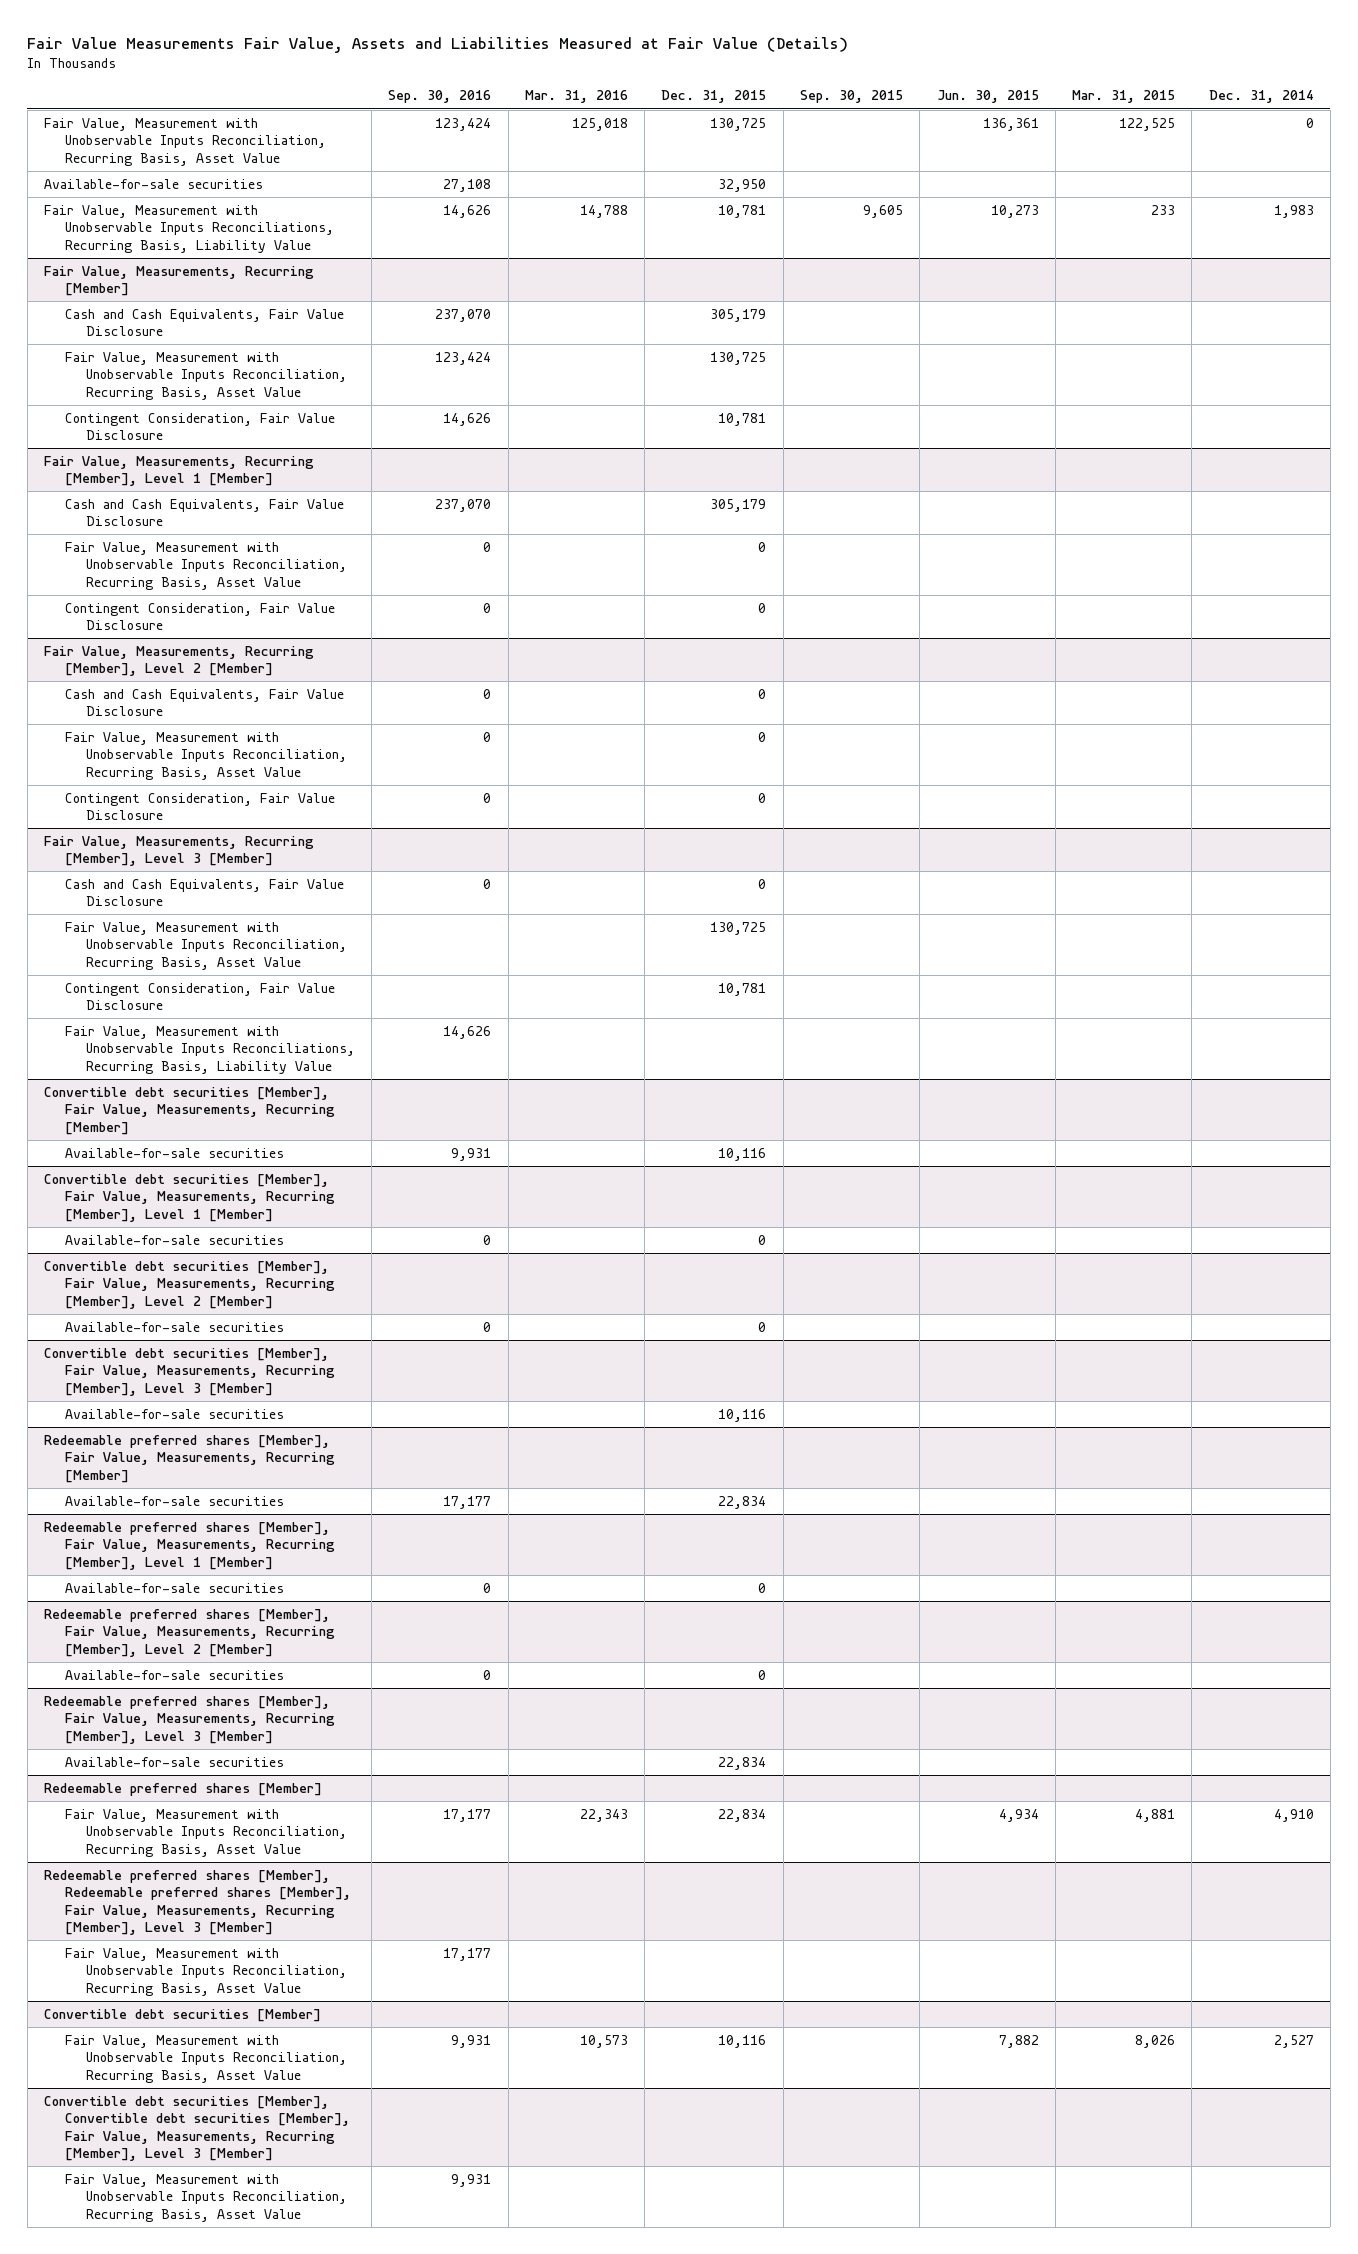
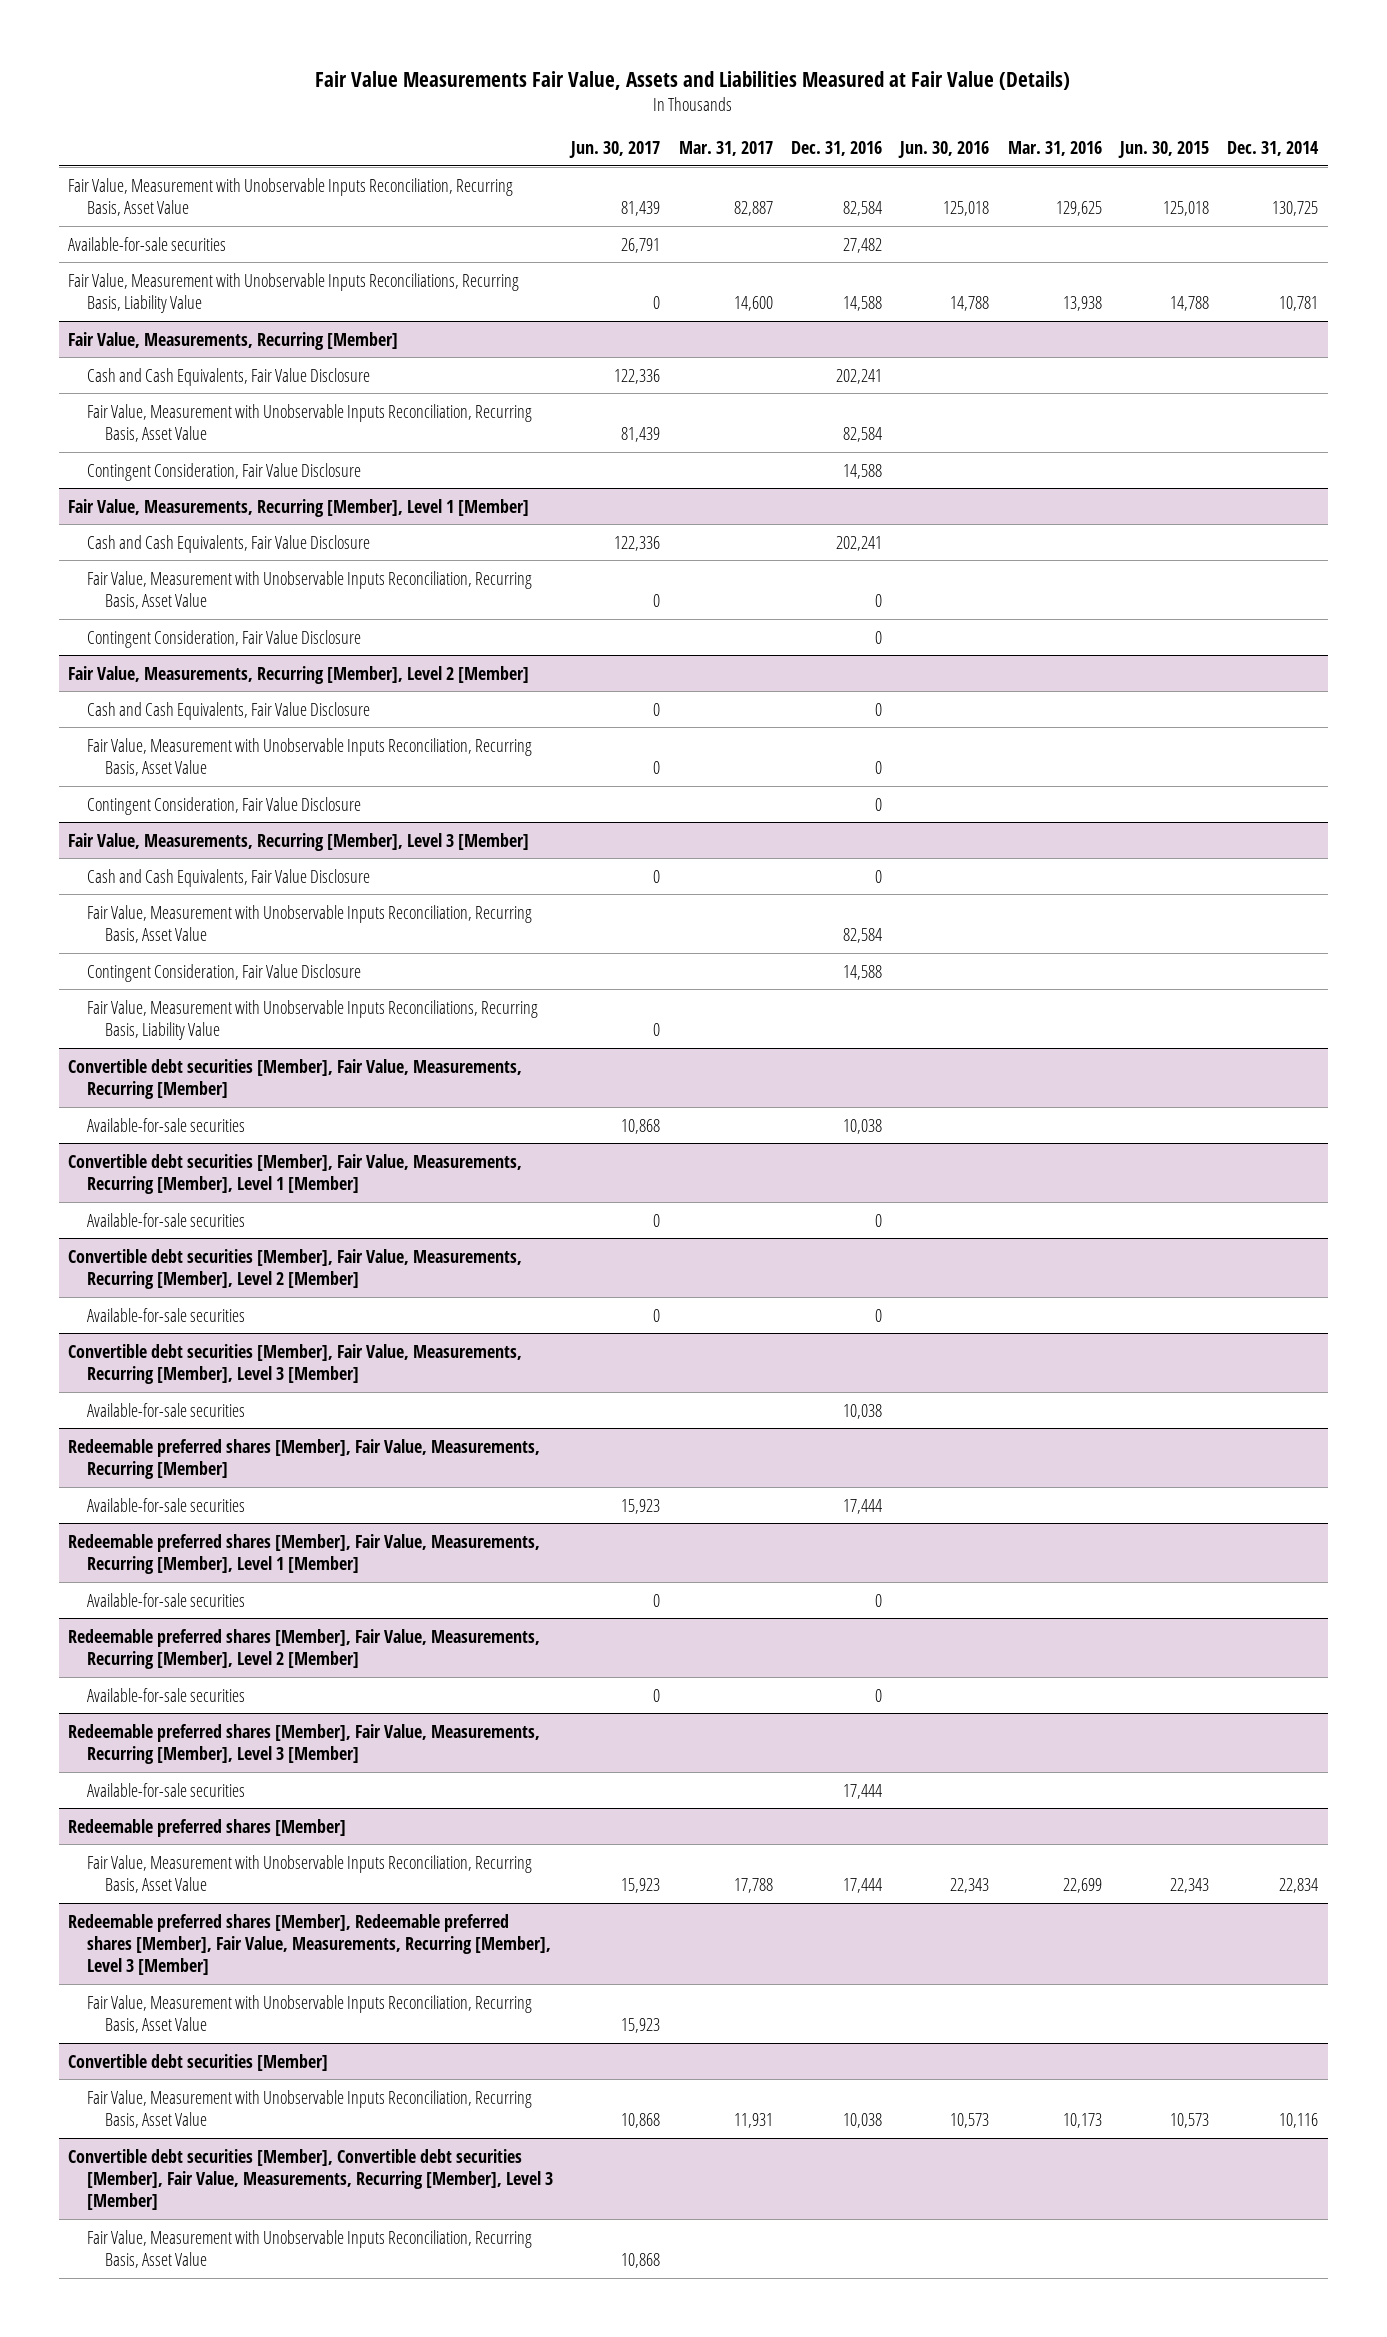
[388,90,492,104] Sep. 30, 2016 -> none
[661,90,767,104] Dec. 31, 2015 -> none
[799,90,903,104] Sep. 30, 2015 -> none
[1072,90,1176,104] Mar. 31, 2015 -> none
none -> [569,140,661,158] Jun. 30, 2017
none -> [678,140,773,156] Mar. 31, 2017
none -> [790,140,882,156] Dec. 31, 2016
none -> [898,140,990,158] Jun. 30, 2016
[571,117,628,131] 125,018 -> [1055,200,1102,216] 129,625
[982,117,1039,131] 136,361 -> [1163,200,1210,216] 125,018
[1305,117,1314,128] 0 -> [1272,200,1319,216] 130,725
[579,204,628,218] 14,788 -> [1062,295,1102,311] 13,938
[990,204,1039,218] 10,273 -> [1170,295,1210,311] 14,788
[1273,204,1314,218] 1,983 -> [1279,295,1319,311] 10,781
[579,1808,628,1822] 22,343 -> [1062,1877,1102,1893] 22,699
[998,1808,1039,1822] 4,934 -> [1170,1877,1210,1893] 22,343
[1273,1808,1314,1822] 4,910 -> [1279,1877,1319,1893] 22,834
[579,2034,628,2048] 10,573 -> [1062,2112,1102,2128] 10,173
[998,2034,1039,2048] 7,882 -> [1170,2112,1210,2128] 10,573
[1273,2034,1314,2048] 2,527 -> [1279,2112,1319,2128] 10,116

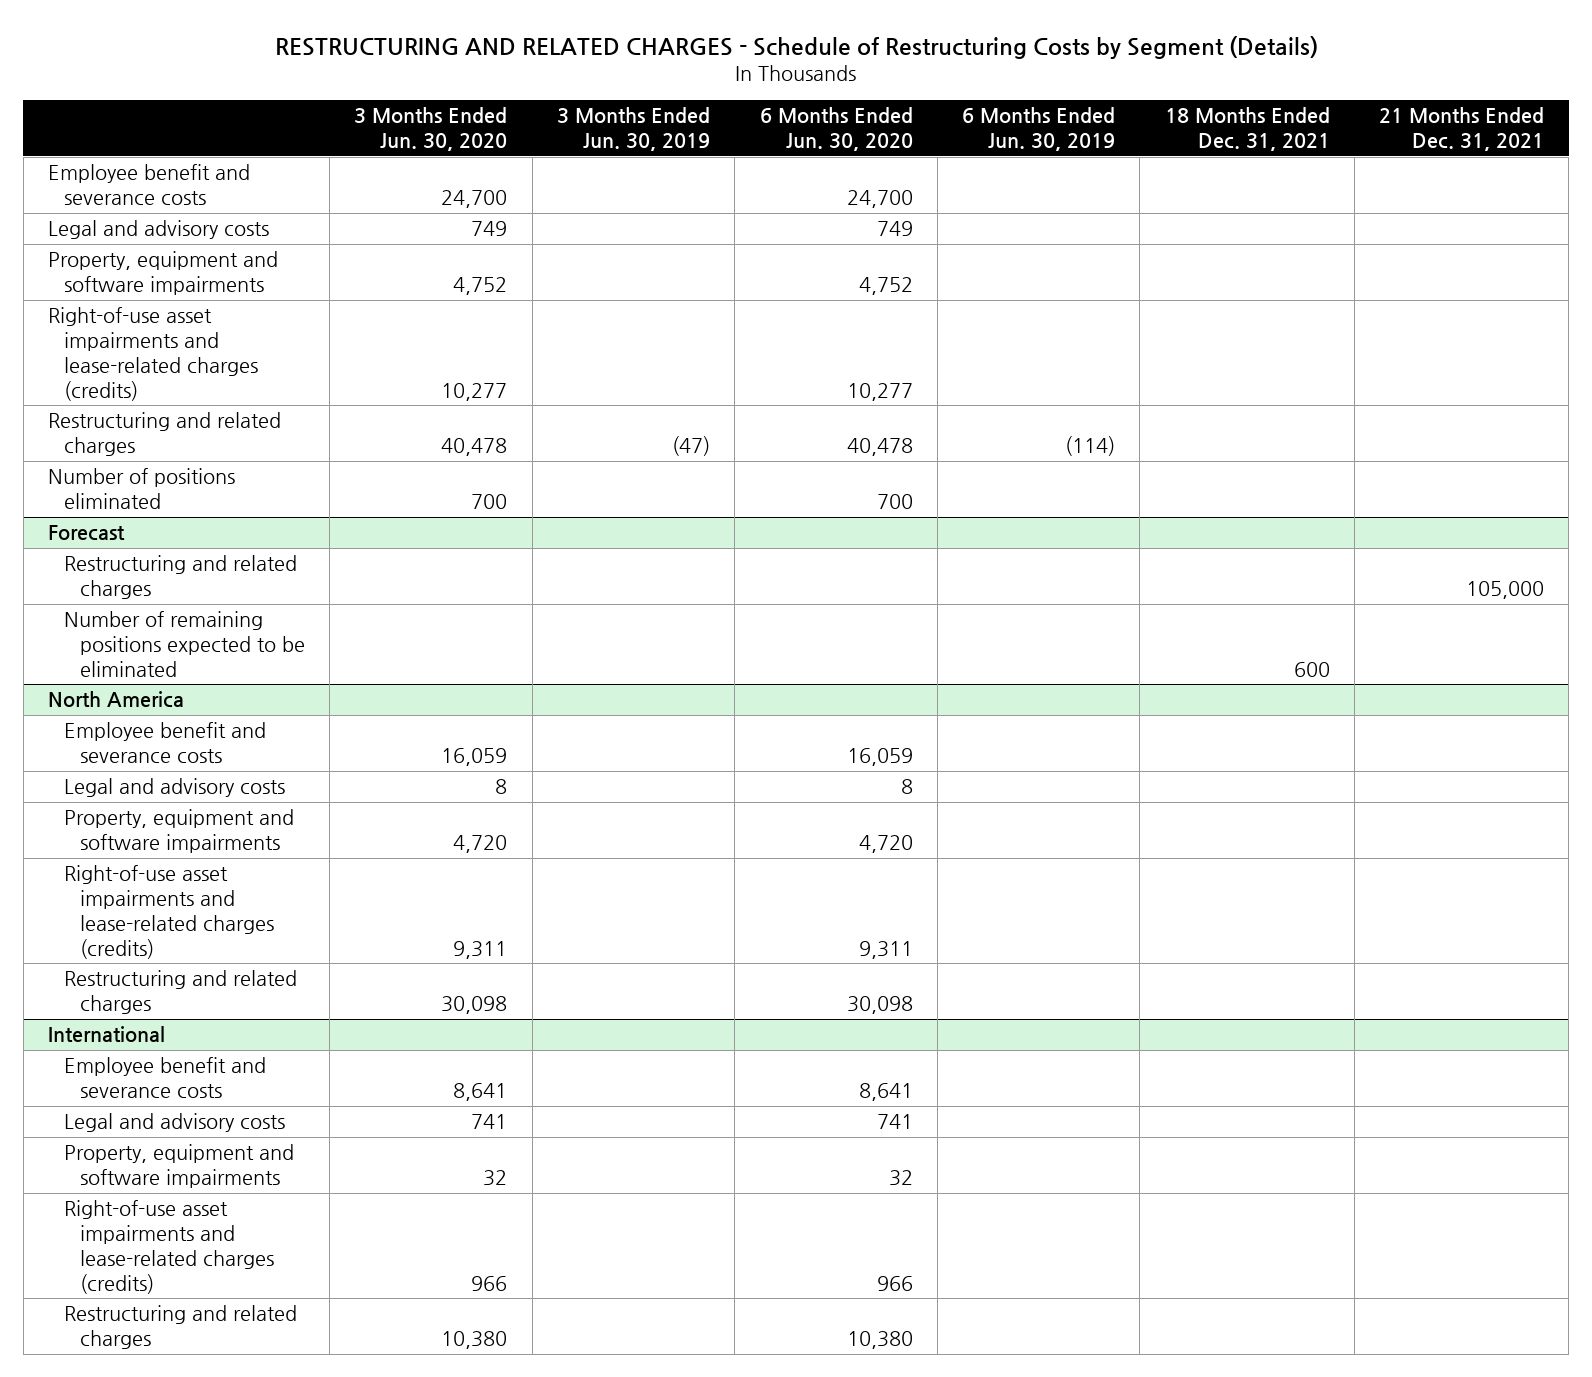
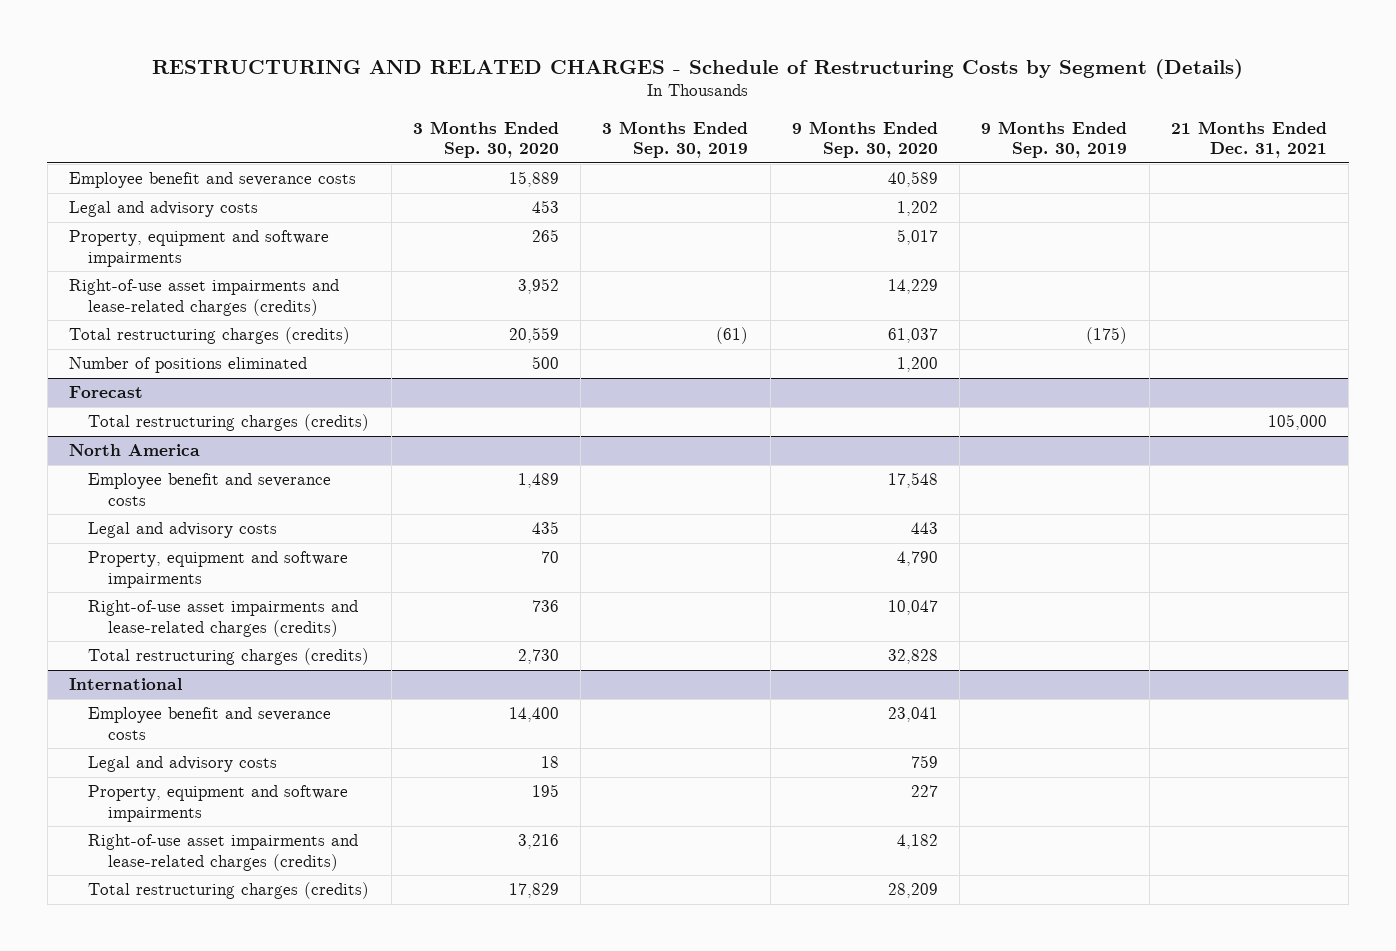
[354,107,508,152] 3 Months Ended Jun. 30, 2020 -> none
[557,107,711,152] 3 Months Ended Jun. 30, 2019 -> none
[759,107,913,152] 6 Months Ended Jun. 30, 2020 -> none
[962,107,1116,152] 6 Months Ended Jun. 30, 2019 -> none
[1164,107,1330,152] 18 Months Ended Dec. 31, 2021 -> none
none -> [412,120,559,158] 3 Months Ended Sep. 30, 2020
none -> [602,120,749,158] 3 Months Ended Sep. 30, 2019
none -> [791,120,938,158] 9 Months Ended Sep. 30, 2020
none -> [981,120,1128,158] 9 Months Ended Sep. 30, 2019
[47,412,281,457] Restructuring and related charges -> [69,327,351,345] Total restructuring charges (credits)
[63,611,305,678] Number of remaining positions expected to be eliminated -> none
[63,555,297,600] Restructuring and related charges -> [88,414,370,432] Total restructuring charges (credits)
[63,970,297,1015] Restructuring and related charges -> [88,648,370,666] Total restructuring charges (credits)
[63,1305,297,1350] Restructuring and related charges -> [88,882,370,900] Total restructuring charges (credits)

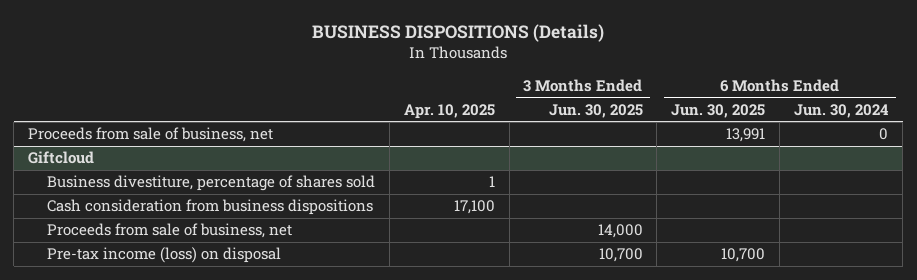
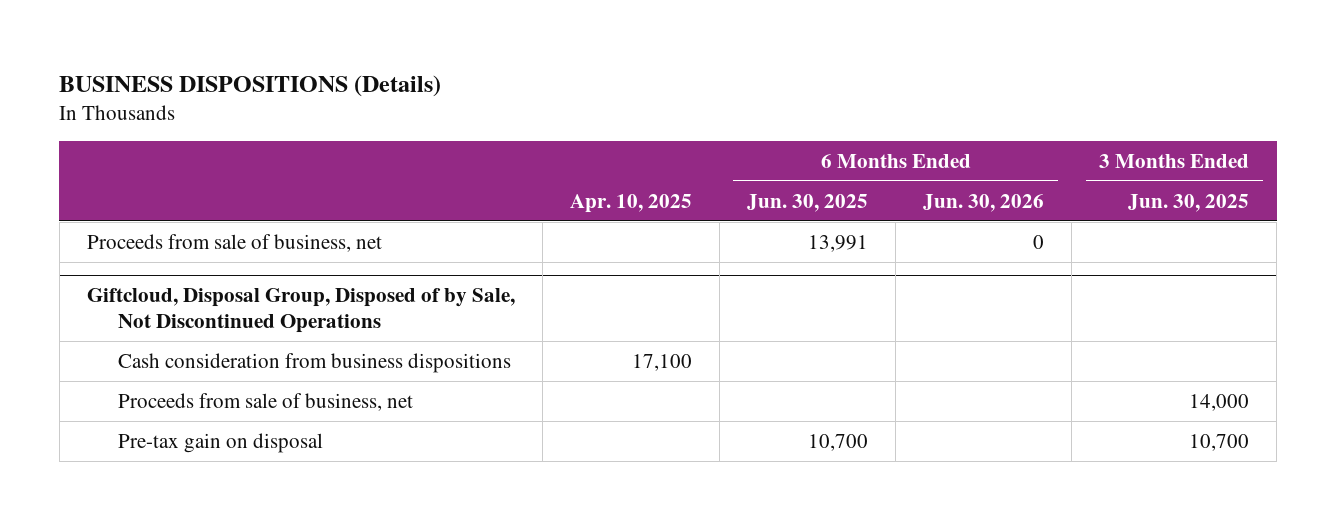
[794,103,890,118] Jun. 30, 2024 -> none
none -> [923,193,1045,212] Jun. 30, 2026
[46,175,375,192] Business divestiture, percentage of shares sold -> none
[28,151,95,165] Giftcloud -> [86,287,515,334] Giftcloud, Disposal Group, Disposed of by Sale, Not Discontinued Operations
[46,247,281,264] Pre-tax income (loss) on disposal -> [117,432,323,453] Pre-tax gain on disposal

